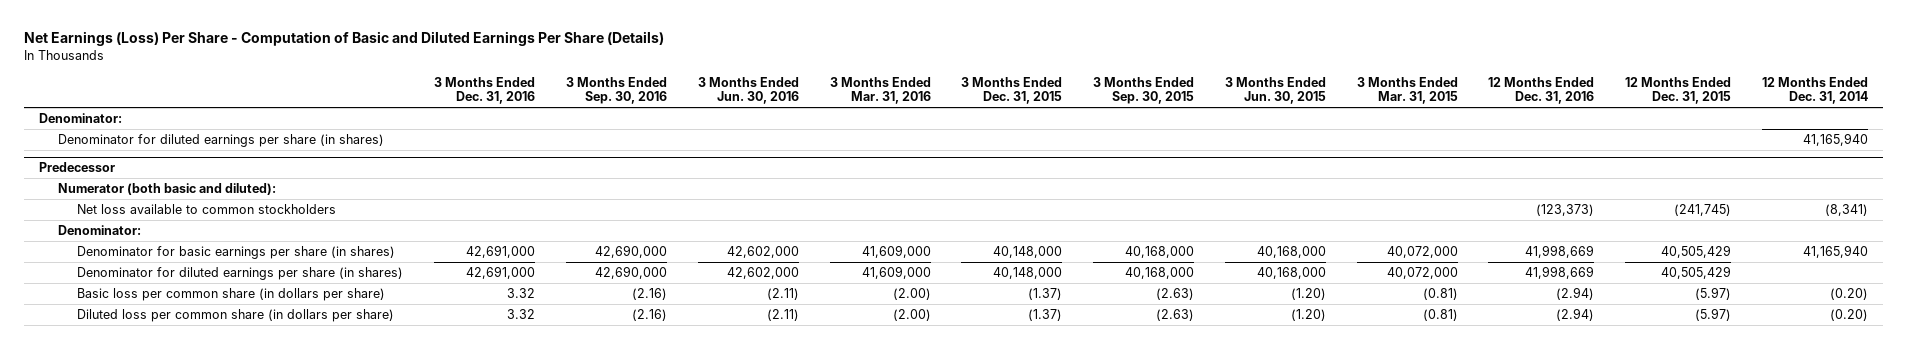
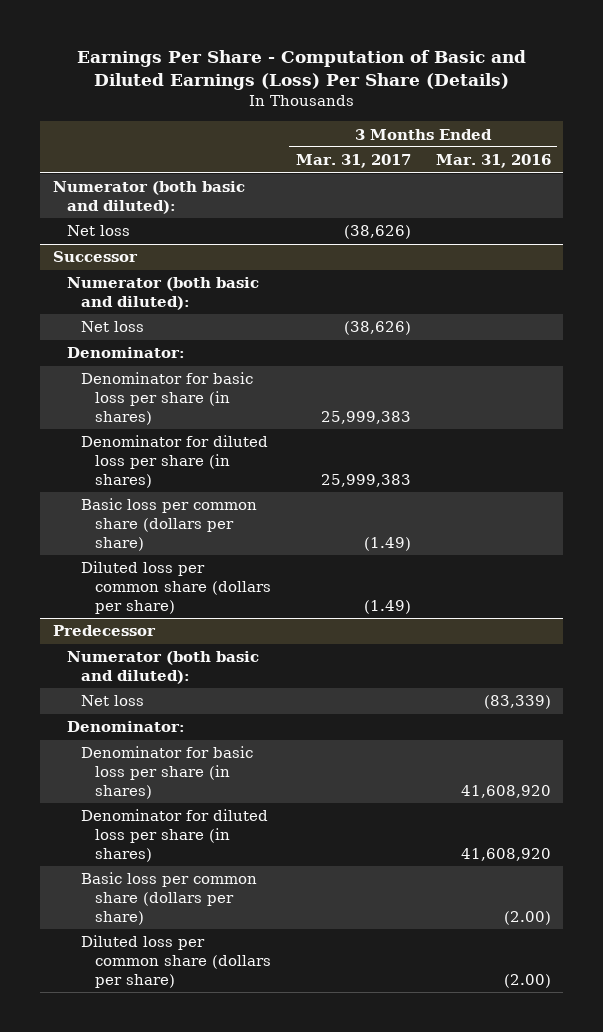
[24,31,665,47] Net Earnings (Loss) Per Share - Computation of Basic and Diluted Earnings Per Share (Details) -> [76,50,526,91] Earnings Per Share - Computation of Basic and Diluted Earnings (Loss) Per Share (Details)
[434,77,536,105] 3 Months Ended Dec. 31, 2016 -> none
[565,77,667,105] 3 Months Ended Sep. 30, 2016 -> none
[697,77,799,105] 3 Months Ended Jun. 30, 2016 -> none
[961,77,1063,105] 3 Months Ended Dec. 31, 2015 -> none
[1093,77,1195,105] 3 Months Ended Sep. 30, 2015 -> none
[1224,77,1326,105] 3 Months Ended Jun. 30, 2015 -> none
[1356,77,1458,105] 3 Months Ended Mar. 31, 2015 -> none
[1488,77,1595,105] 12 Months Ended Dec. 31, 2016 -> none
[1625,77,1732,105] 12 Months Ended Dec. 31, 2015 -> none
[1761,77,1868,105] 12 Months Ended Dec. 31, 2014 -> none
none -> [295,154,411,169] Mar. 31, 2017
[39,112,123,123] Denominator: -> none
[58,133,385,147] Denominator for diluted earnings per share (in shares) -> none
none -> [52,181,245,214] Numerator (both basic and diluted):
none -> [66,225,130,237] Net loss
none -> [52,251,138,263] Successor
none -> [66,277,259,310] Numerator (both basic and diluted):
none -> [80,321,144,333] Net loss
none -> [66,347,185,359] Denominator:
none -> [80,372,253,425] Denominator for basic loss per share (in shares)
none -> [80,435,268,488] Denominator for diluted loss per share (in shares)
none -> [80,498,257,551] Basic loss per common share (dollars per share)
none -> [80,561,271,614] Diluted loss per common share (dollars per share)
[77,203,337,214] Net loss available to common stockholders -> none
none -> [80,695,144,707] Net loss
[77,245,396,259] Denominator for basic earnings per share (in shares) -> [80,746,253,799] Denominator for basic loss per share (in shares)
[861,244,931,258] 41,609,000 -> [460,784,551,798] 41,608,920
[77,266,404,280] Denominator for diluted earnings per share (in shares) -> [80,809,268,862] Denominator for diluted loss per share (in shares)
[861,265,931,279] 41,609,000 -> [460,847,551,861] 41,608,920
[77,287,386,301] Basic loss per common share (in dollars per share) -> [80,872,257,925] Basic loss per common share (dollars per share)
[77,308,395,322] Diluted loss per common share (in dollars per share) -> [80,935,271,988] Diluted loss per common share (dollars per share)

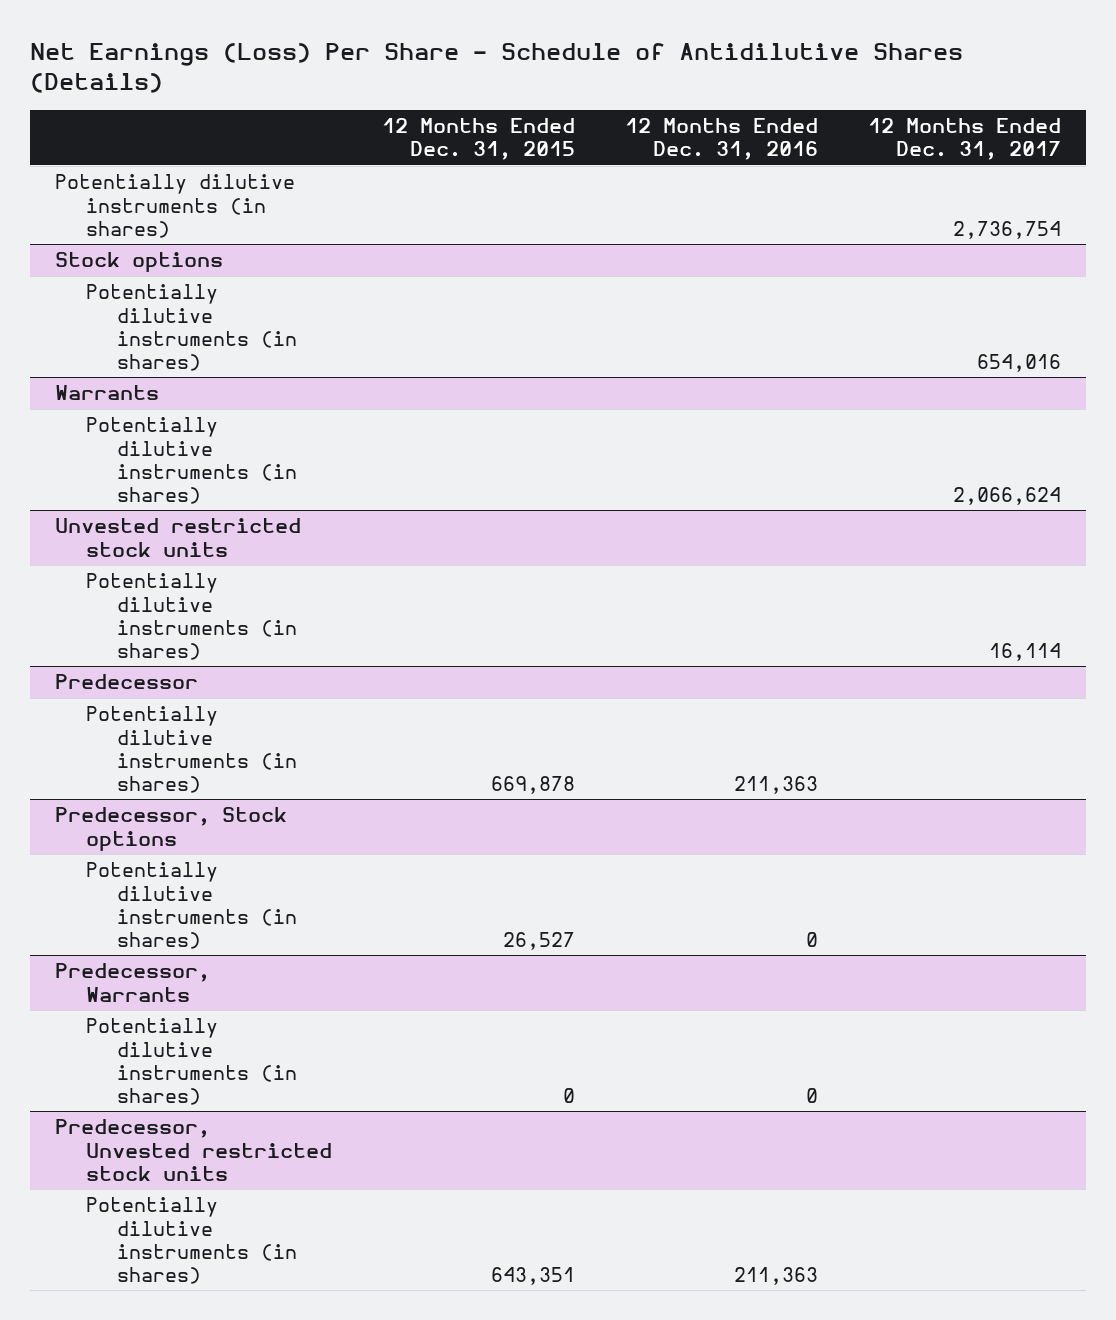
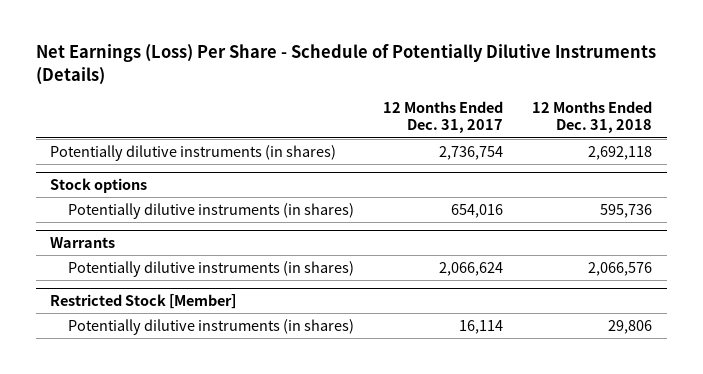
[29,42,963,94] Net Earnings (Loss) Per Share - Schedule of Antidilutive Shares (Details) -> [35,44,656,86] Net Earnings (Loss) Per Share - Schedule of Potentially Dilutive Instruments (Details)
[381,118,575,161] 12 Months Ended Dec. 31, 2015 -> none
[624,118,818,161] 12 Months Ended Dec. 31, 2016 -> none
none -> [532,101,653,134] 12 Months Ended Dec. 31, 2018
[54,518,301,557] Unvested restricted stock units -> [50,294,237,310] Restricted Stock [Member]
[54,674,198,690] Predecessor -> none
[85,706,297,793] Potentially dilutive instruments (in shares) -> none
[54,807,287,851] Predecessor, Stock options -> none
[85,862,297,949] Potentially dilutive instruments (in shares) -> none
[54,963,210,1002] Predecessor, Warrants -> none
[85,1018,297,1105] Potentially dilutive instruments (in shares) -> none
[54,1119,332,1181] Predecessor, Unvested restricted stock units -> none
[85,1197,297,1284] Potentially dilutive instruments (in shares) -> none

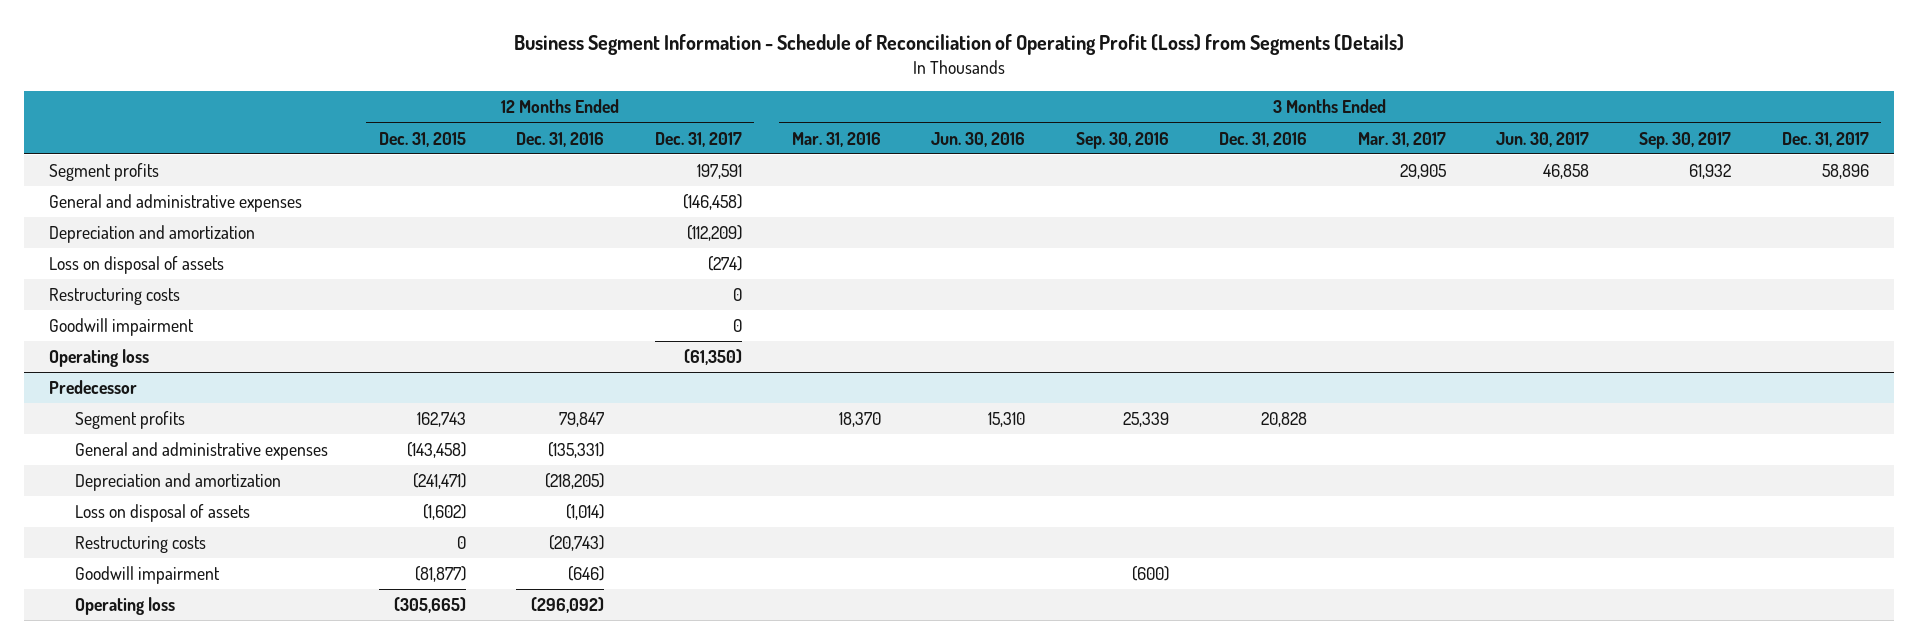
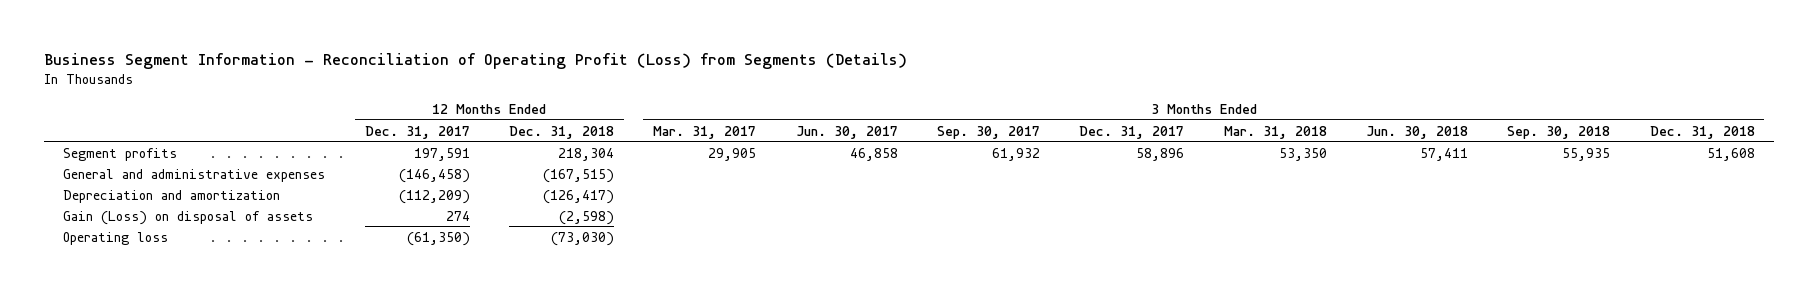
[513,34,1404,56] Business Segment Information - Schedule of Reconciliation of Operating Profit (Loss) from Segments (Details) -> [43,53,907,70] Business Segment Information - Reconciliation of Operating Profit (Loss) from Segments (Details)
[378,131,466,147] Dec. 31, 2015 -> none
[516,131,605,147] Dec. 31, 2016 -> none
[792,131,882,147] Mar. 31, 2016 -> none
[931,131,1026,147] Jun. 30, 2016 -> none
[1075,131,1169,149] Sep. 30, 2016 -> none
[1219,131,1308,147] Dec. 31, 2016 -> none
none -> [508,125,614,139] Dec. 31, 2018
none -> [1223,125,1327,139] Mar. 31, 2018
none -> [1365,125,1468,139] Jun. 30, 2018
none -> [1507,125,1611,139] Sep. 30, 2018
none -> [1649,125,1755,139] Dec. 31, 2018
[48,288,180,306] Restructuring costs -> none
[48,318,194,337] Goodwill impairment -> none
[48,256,224,275] Loss on disposal of assets -> [63,210,314,225] Gain (Loss) on disposal of assets
[707,256,742,272] (274) -> [445,210,470,221] 274
[48,380,137,395] Predecessor -> none
[75,411,186,430] Segment profits -> none
[75,442,329,461] General and administrative expenses -> none
[75,473,282,492] Depreciation and amortization -> none
[75,504,251,523] Loss on disposal of assets -> none
[75,536,207,554] Restructuring costs -> none
[75,566,221,585] Goodwill impairment -> none
[75,597,176,616] Operating loss -> none

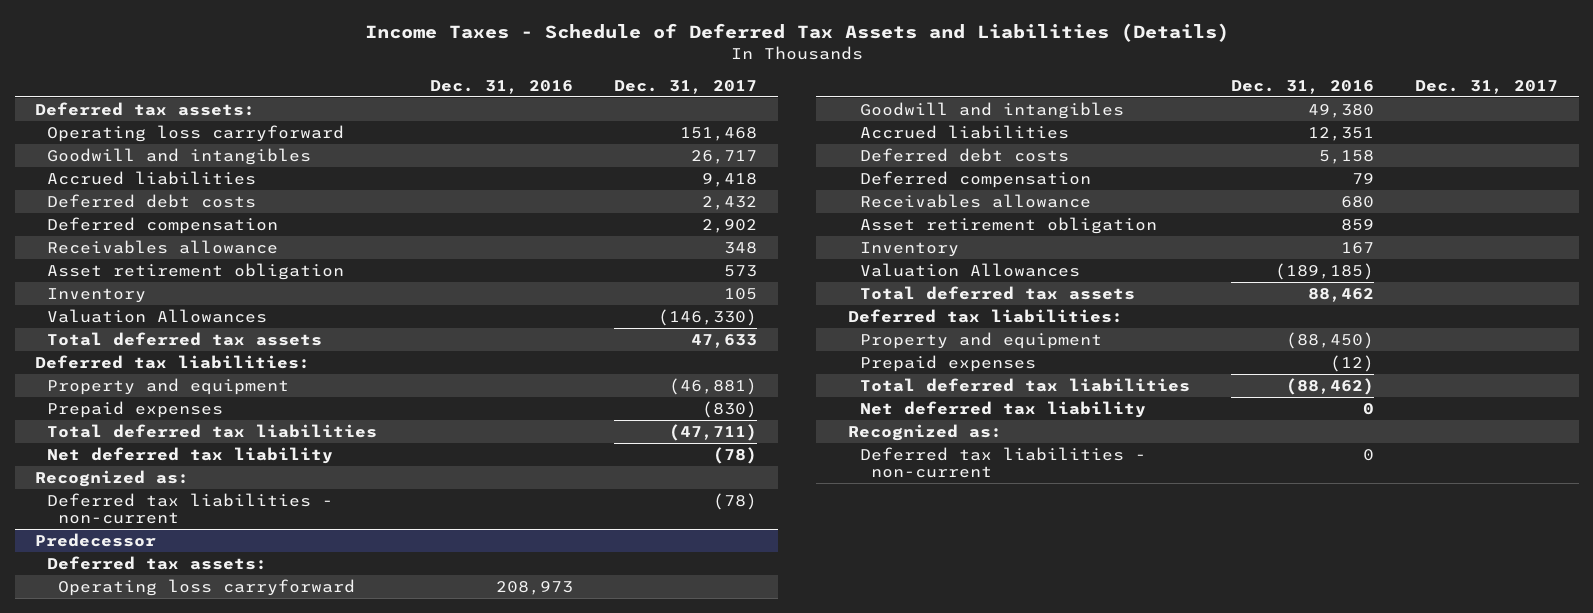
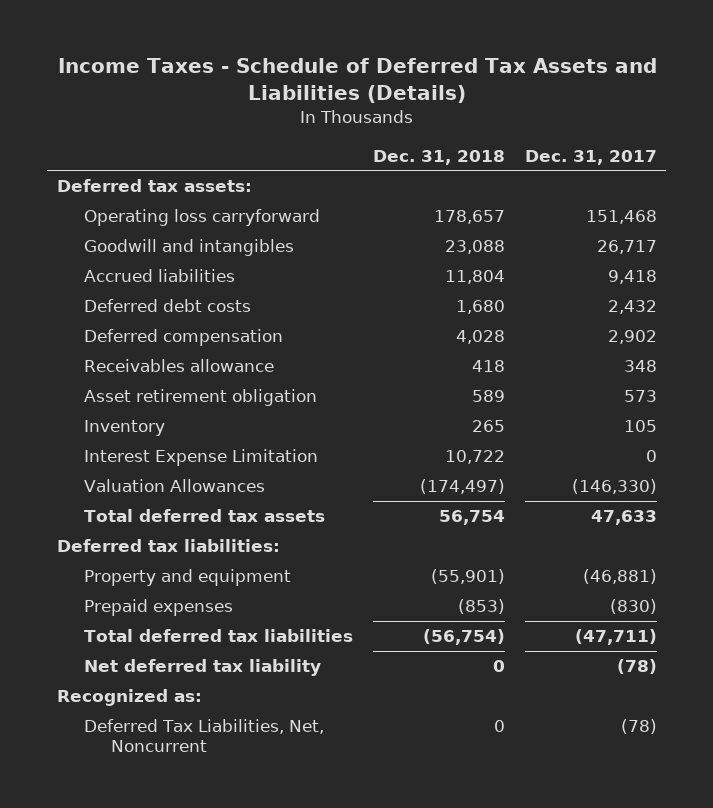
[429,79,573,94] Dec. 31, 2016 -> none
none -> [372,149,505,165] Dec. 31, 2018
none -> [83,449,318,467] Interest Expense Limitation
[35,532,157,547] Predecessor -> none
[46,555,267,570] Deferred tax assets: -> none
[58,578,356,596] Operating loss carryforward -> none
[859,101,1124,119] Goodwill and intangibles -> none
[859,124,1069,139] Accrued liabilities -> none
[859,147,1069,162] Deferred debt costs -> none
[859,170,1091,188] Deferred compensation -> none
[859,193,1091,208] Receivables allowance -> none
[859,216,1157,234] Asset retirement obligation -> none
[859,241,959,257] Inventory -> none
[859,262,1080,277] Valuation Allowances -> none
[859,285,1135,300] Total deferred tax assets -> none
[848,308,1124,323] Deferred tax liabilities: -> none
[859,331,1102,349] Property and equipment -> none
[859,354,1036,372] Prepaid expenses -> none
[859,377,1190,392] Total deferred tax liabilities -> none
[859,400,1146,418] Net deferred tax liability -> none
[848,423,1003,441] Recognized as: -> none
[859,446,1146,479] Deferred tax liabilities - non-current -> none
[46,492,333,525] Deferred tax liabilities - non-current -> [83,719,324,753] Deferred Tax Liabilities, Net, Noncurrent

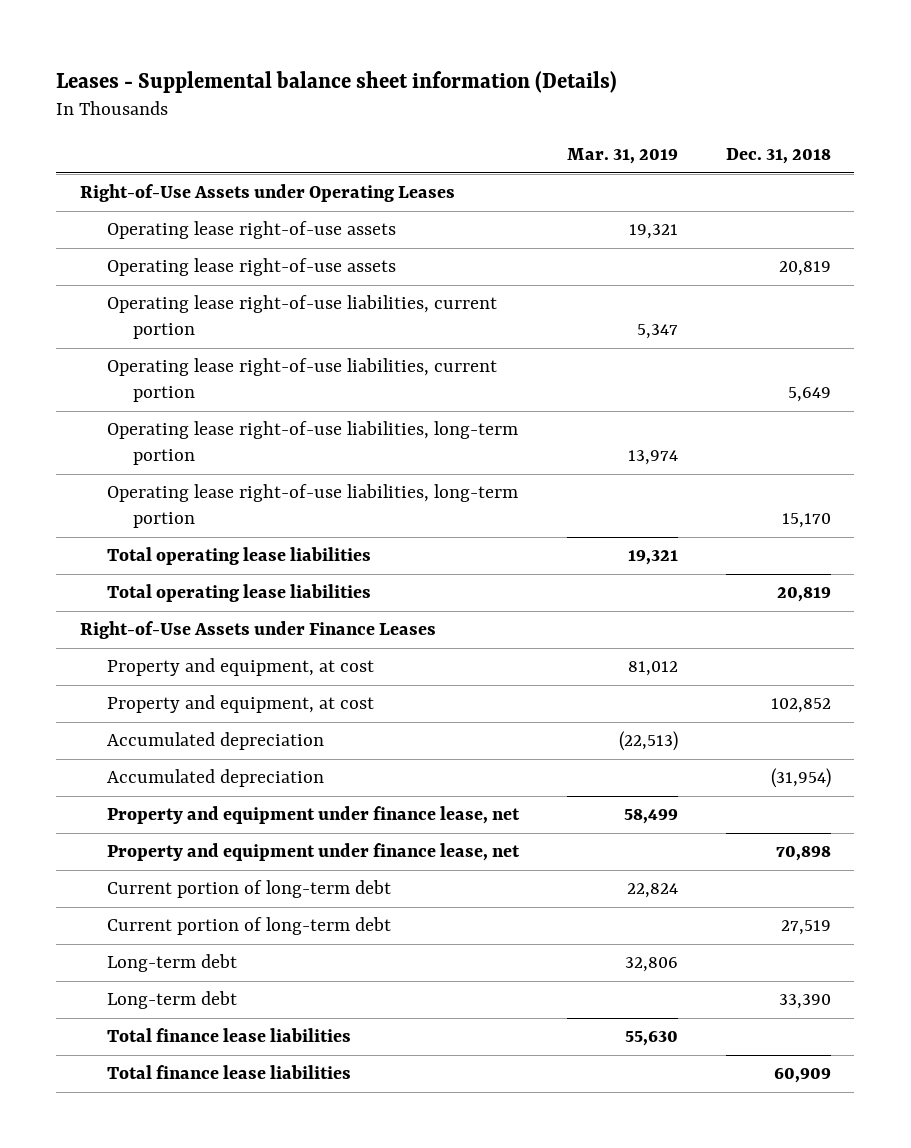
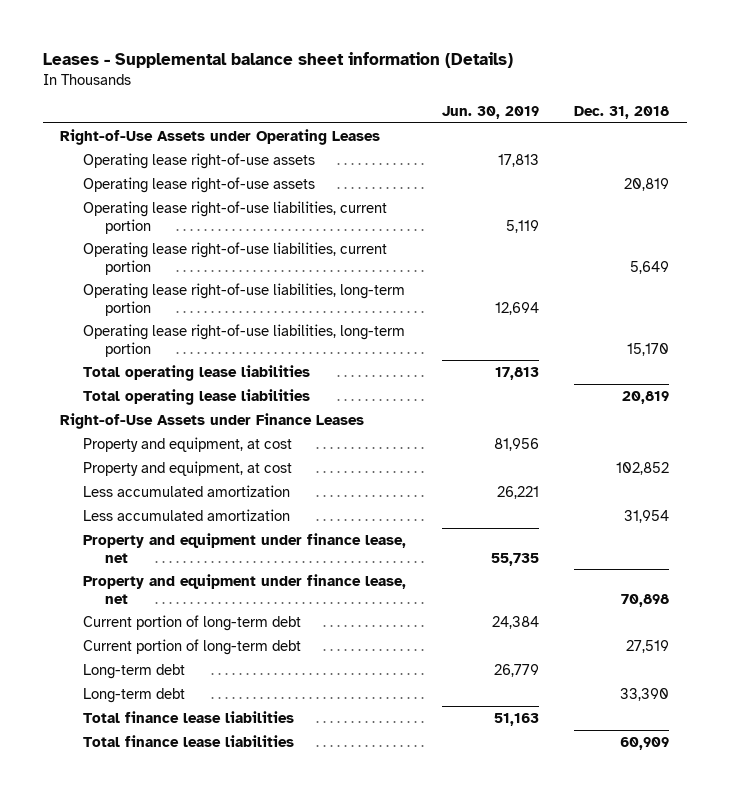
[566,148,678,165] Mar. 31, 2019 -> none
none -> [441,106,539,120] Jun. 30, 2019
[106,732,324,751] Accumulated depreciation -> [82,484,290,497] Less accumulated amortization
[106,769,324,788] Accumulated depreciation -> [82,508,290,521] Less accumulated amortization
[770,768,831,789] (31,954) -> [624,509,670,523] 31,954

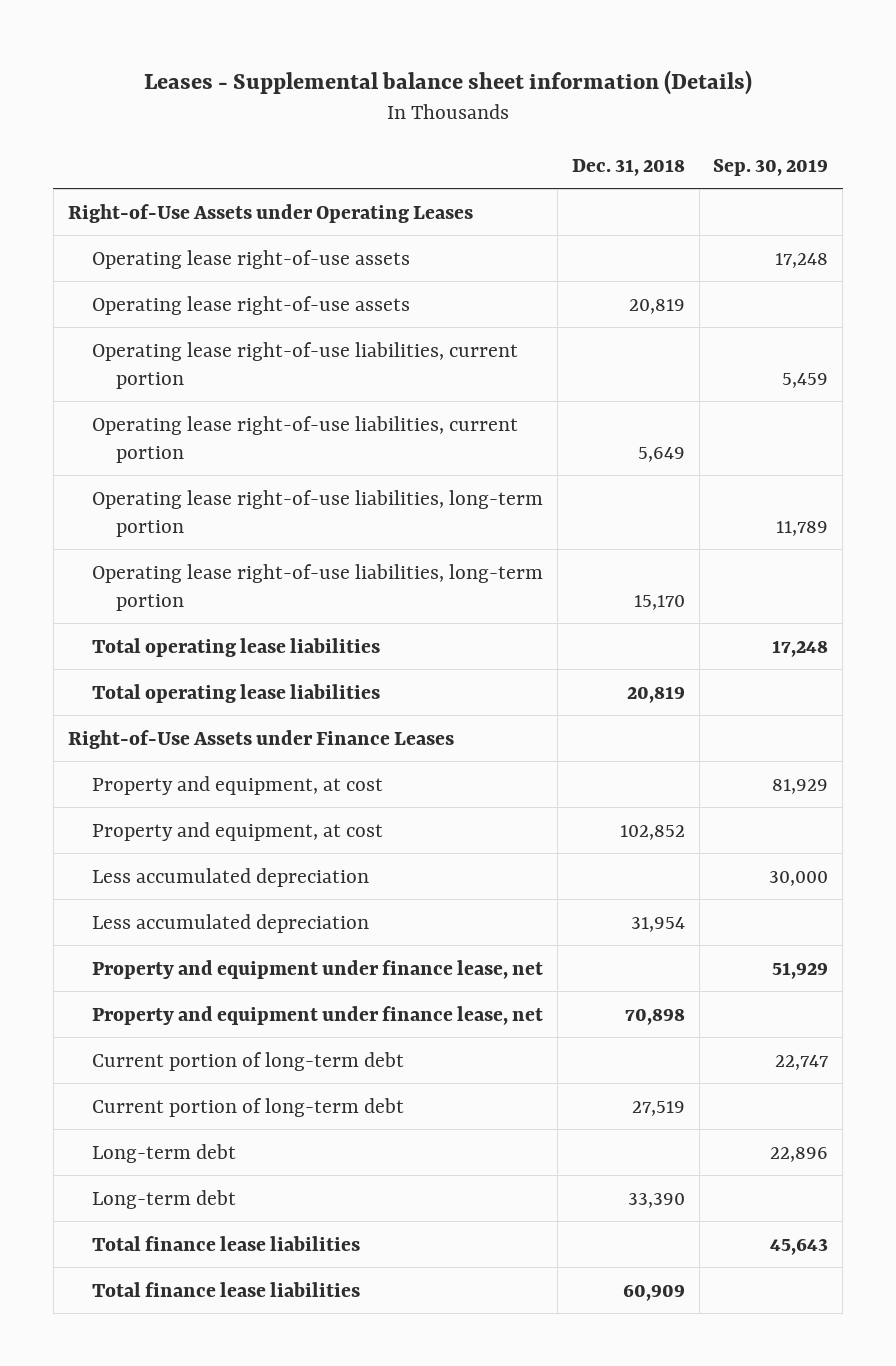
[441,106,539,120] Jun. 30, 2019 -> none
none -> [713,158,829,176] Sep. 30, 2019
[82,484,290,497] Less accumulated amortization -> [91,867,369,887] Less accumulated depreciation
[82,508,290,521] Less accumulated amortization -> [91,913,369,933] Less accumulated depreciation

